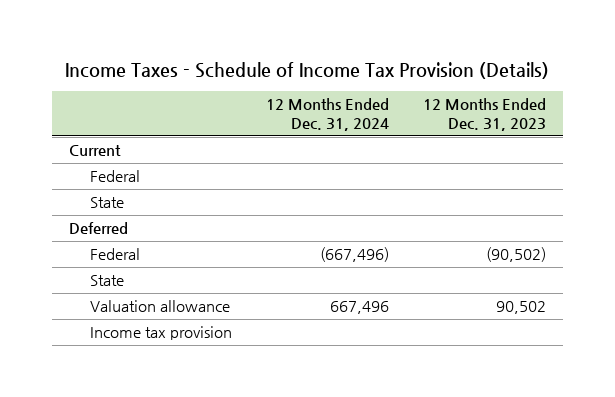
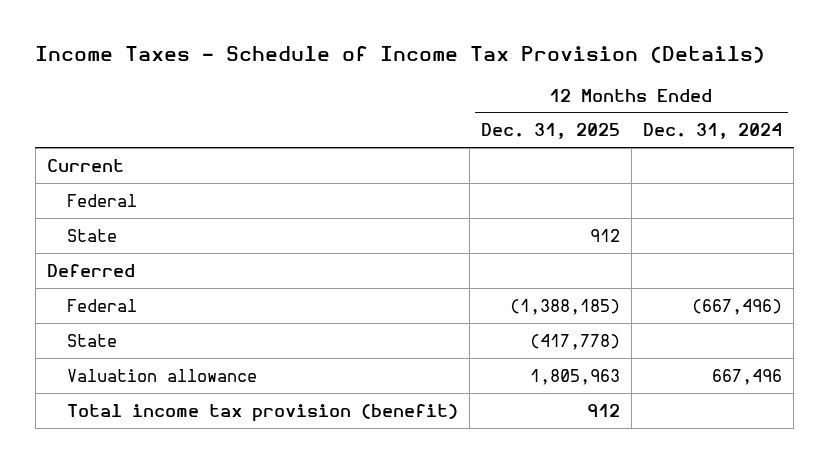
[422,98,546,131] 12 Months Ended Dec. 31, 2023 -> none
none -> [480,123,620,140] Dec. 31, 2025
[90,326,233,341] Income tax provision -> [66,403,458,422] Total income tax provision (benefit)

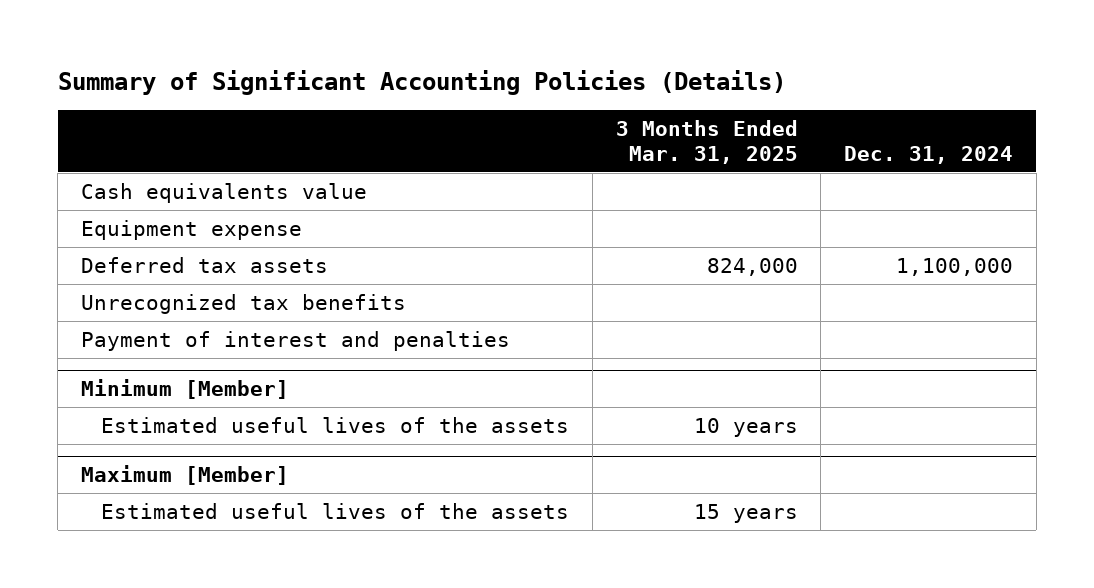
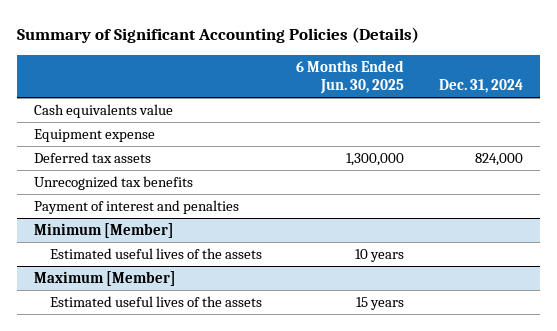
[615,120,798,164] 3 Months Ended Mar. 31, 2025 -> none
none -> [296,59,405,95] 6 Months Ended Jun. 30, 2025
[896,257,1014,276] 1,100,000 -> [474,152,523,166] 824,000

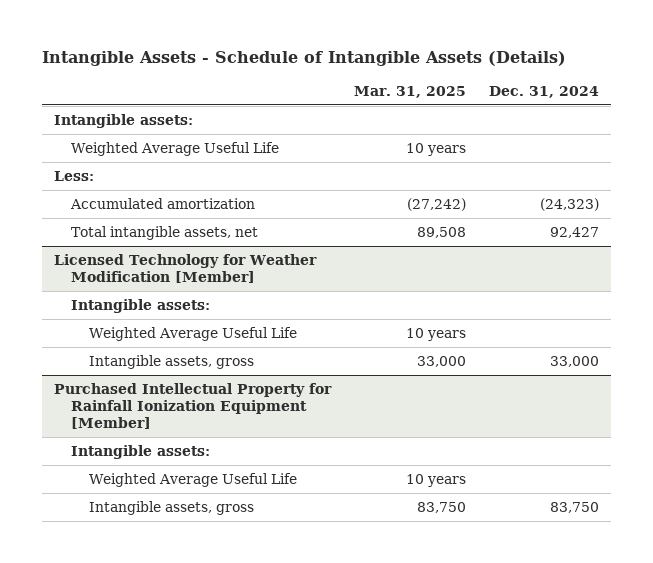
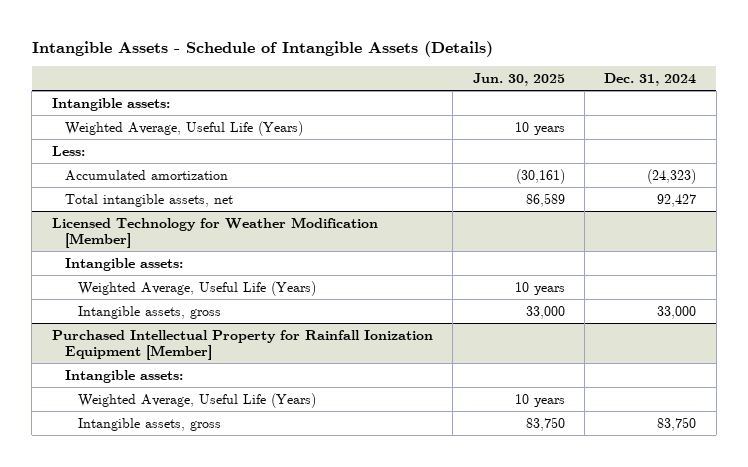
[353,85,466,98] Mar. 31, 2025 -> none
none -> [472,72,565,86] Jun. 30, 2025
[71,141,280,156] Weighted Average Useful Life -> [64,120,303,136] Weighted Average, Useful Life (Years)
[88,326,297,341] Weighted Average Useful Life -> [78,280,317,296] Weighted Average, Useful Life (Years)
[88,472,297,487] Weighted Average Useful Life -> [78,392,317,408] Weighted Average, Useful Life (Years)

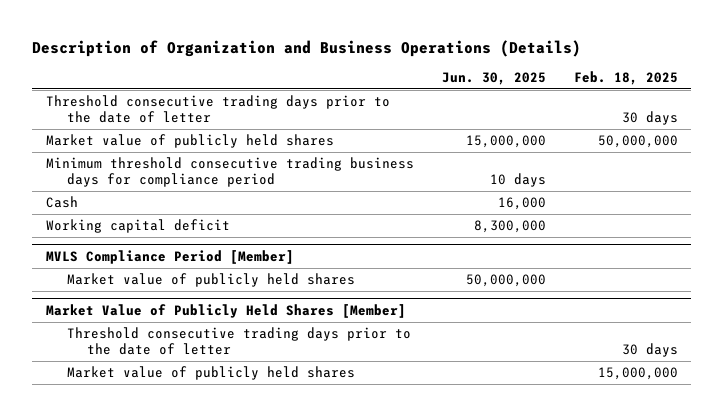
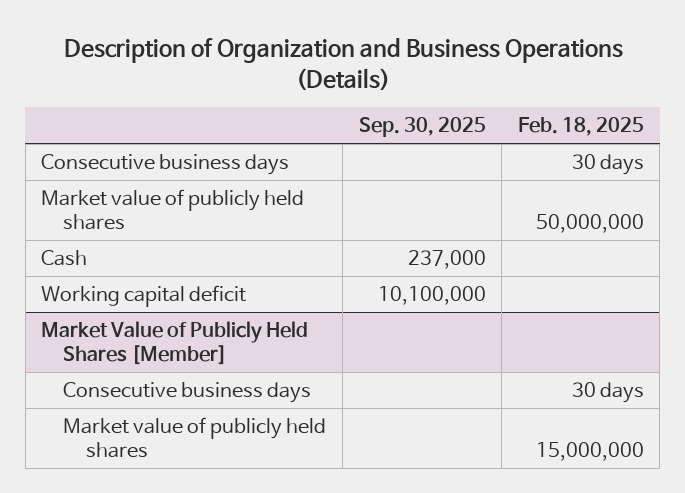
[441,72,546,86] Jun. 30, 2025 -> none
none -> [358,117,486,138] Sep. 30, 2025
[46,95,391,123] Threshold consecutive trading days prior to the date of letter -> [41,154,290,176] Consecutive business days
[46,157,415,187] Minimum threshold consecutive trading business days for compliance period -> none
[46,249,295,264] MVLS Compliance Period [Member] -> none
[66,273,355,288] Market value of publicly held shares -> none
[66,327,411,355] Threshold consecutive trading days prior to the date of letter -> [63,382,312,404] Consecutive business days

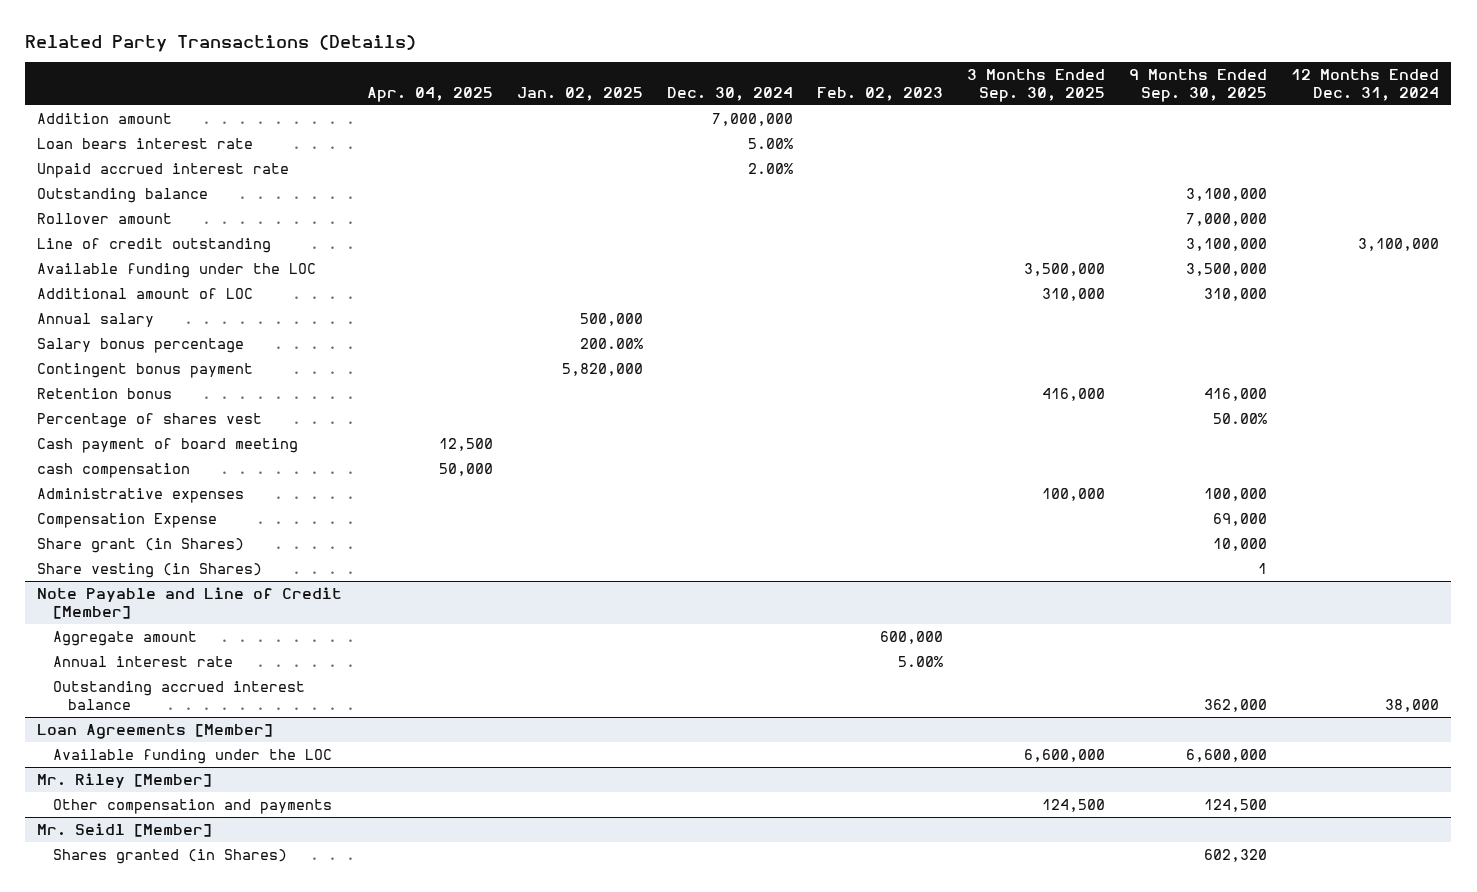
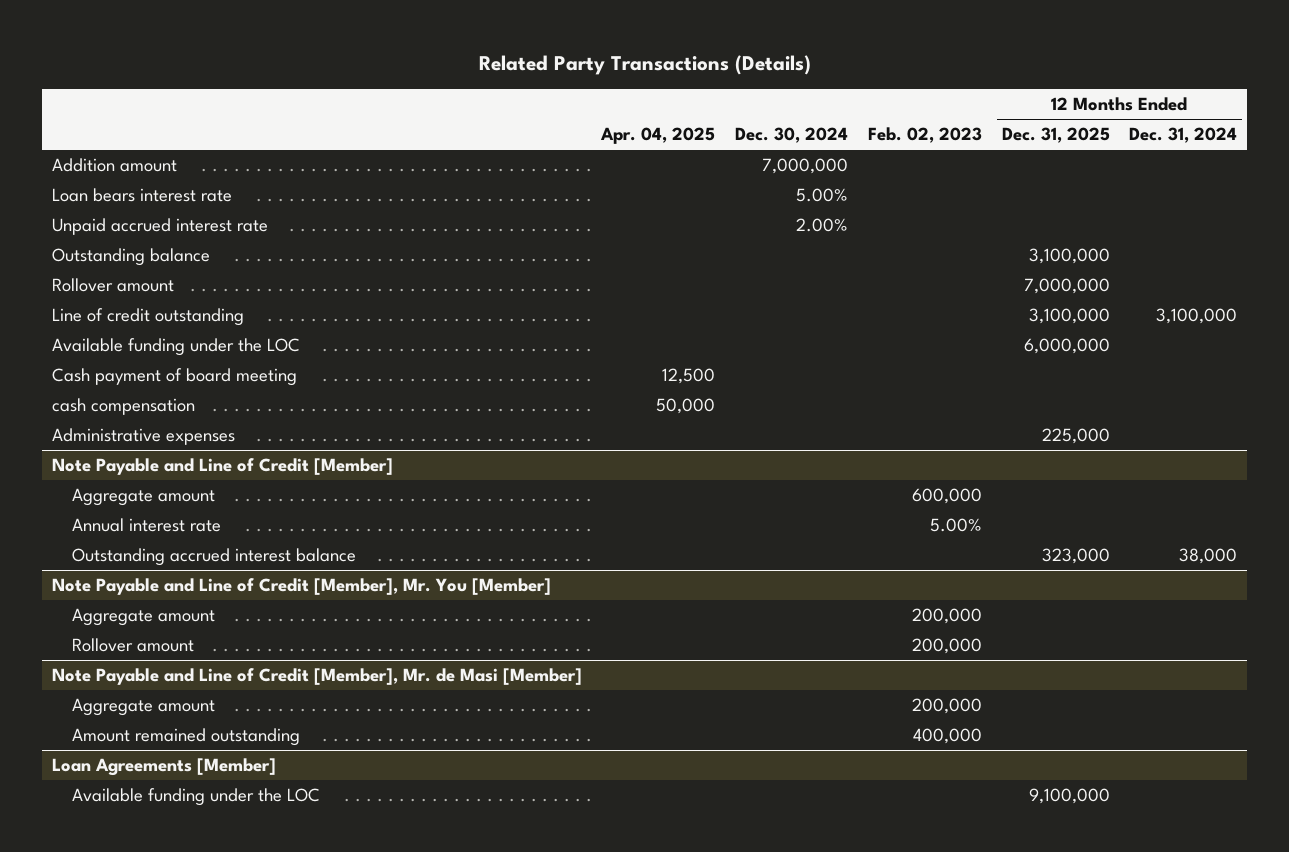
[516,86,643,101] Jan. 02, 2025 -> none
[966,69,1105,102] 3 Months Ended Sep. 30, 2025 -> none
[1129,69,1268,102] 9 Months Ended Sep. 30, 2025 -> none
none -> [1001,127,1110,144] Dec. 31, 2025
[37,287,254,299] Additional amount of LOC -> none
[37,312,155,327] Annual salary -> none
[37,337,245,353] Salary bonus percentage -> none
[37,362,254,378] Contingent bonus payment -> none
[37,387,173,399] Retention bonus -> none
[37,412,263,428] Percentage of shares vest -> none
[37,512,218,528] Compensation Expense -> none
[37,537,245,553] Share grant (in Shares) -> none
[37,562,263,578] Share vesting (in Shares) -> none
none -> [51,578,551,596] Note Payable and Line of Credit [Member], Mr. You [Member]
none -> [72,608,216,627] Aggregate amount
none -> [72,638,195,653] Rollover amount
none -> [51,668,582,686] Note Payable and Line of Credit [Member], Mr. de Masi [Member]
none -> [72,698,216,717] Aggregate amount
none -> [72,728,301,747] Amount remained outstanding
[37,772,213,788] Mr. Riley [Member] -> none
[52,798,332,814] Other compensation and payments -> none
[37,822,213,837] Mr. Seidl [Member] -> none
[52,848,287,864] Shares granted (in Shares) -> none

